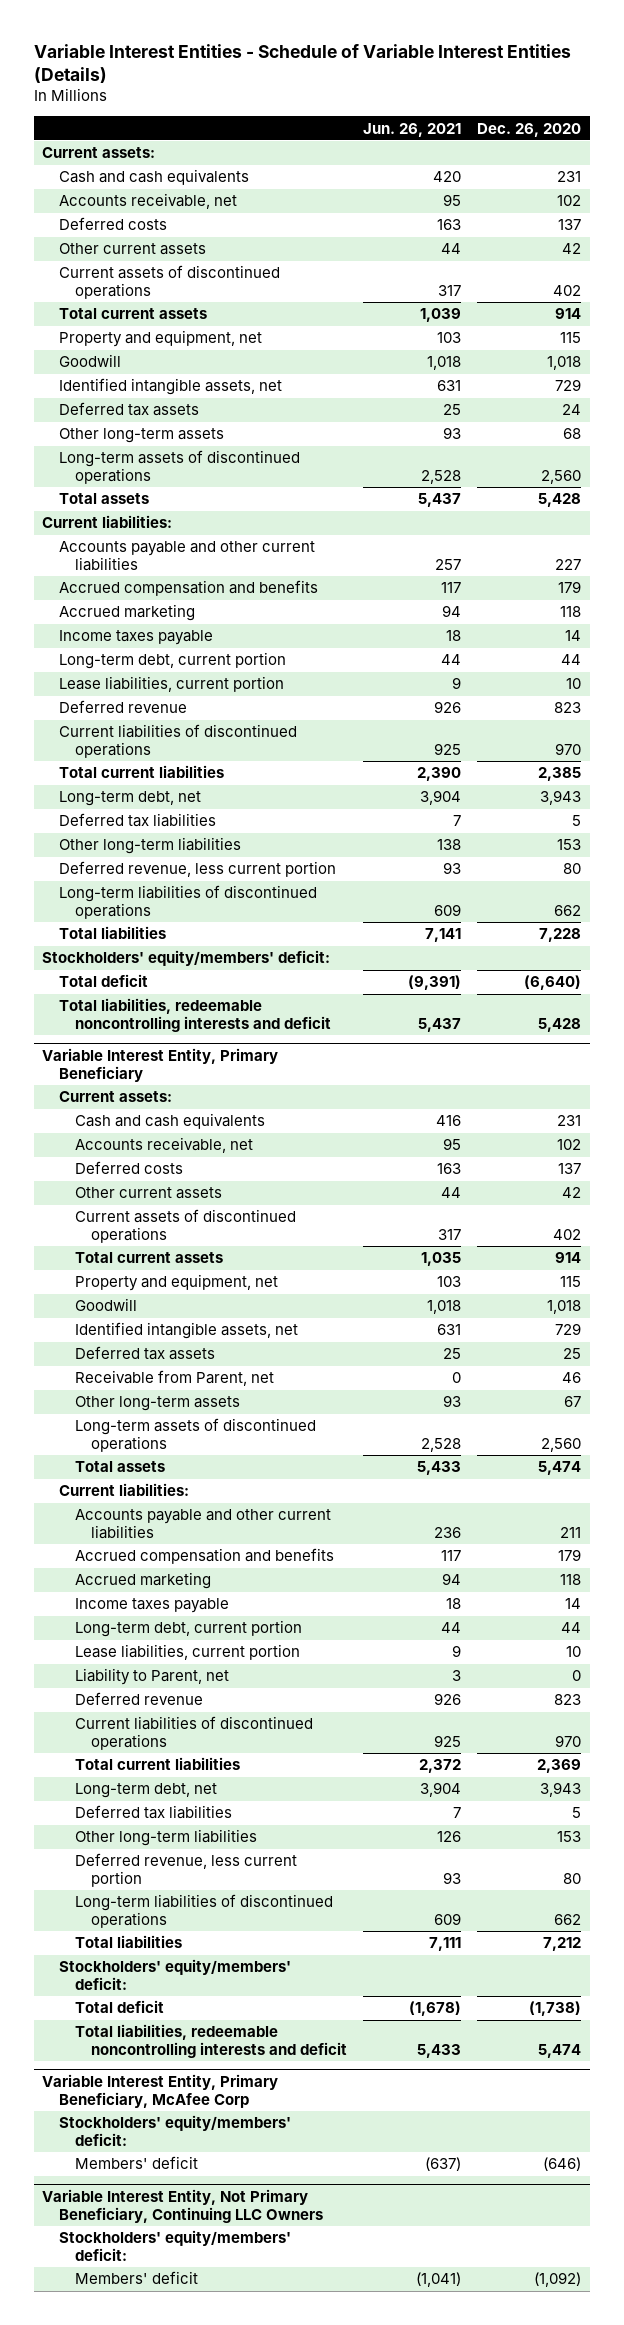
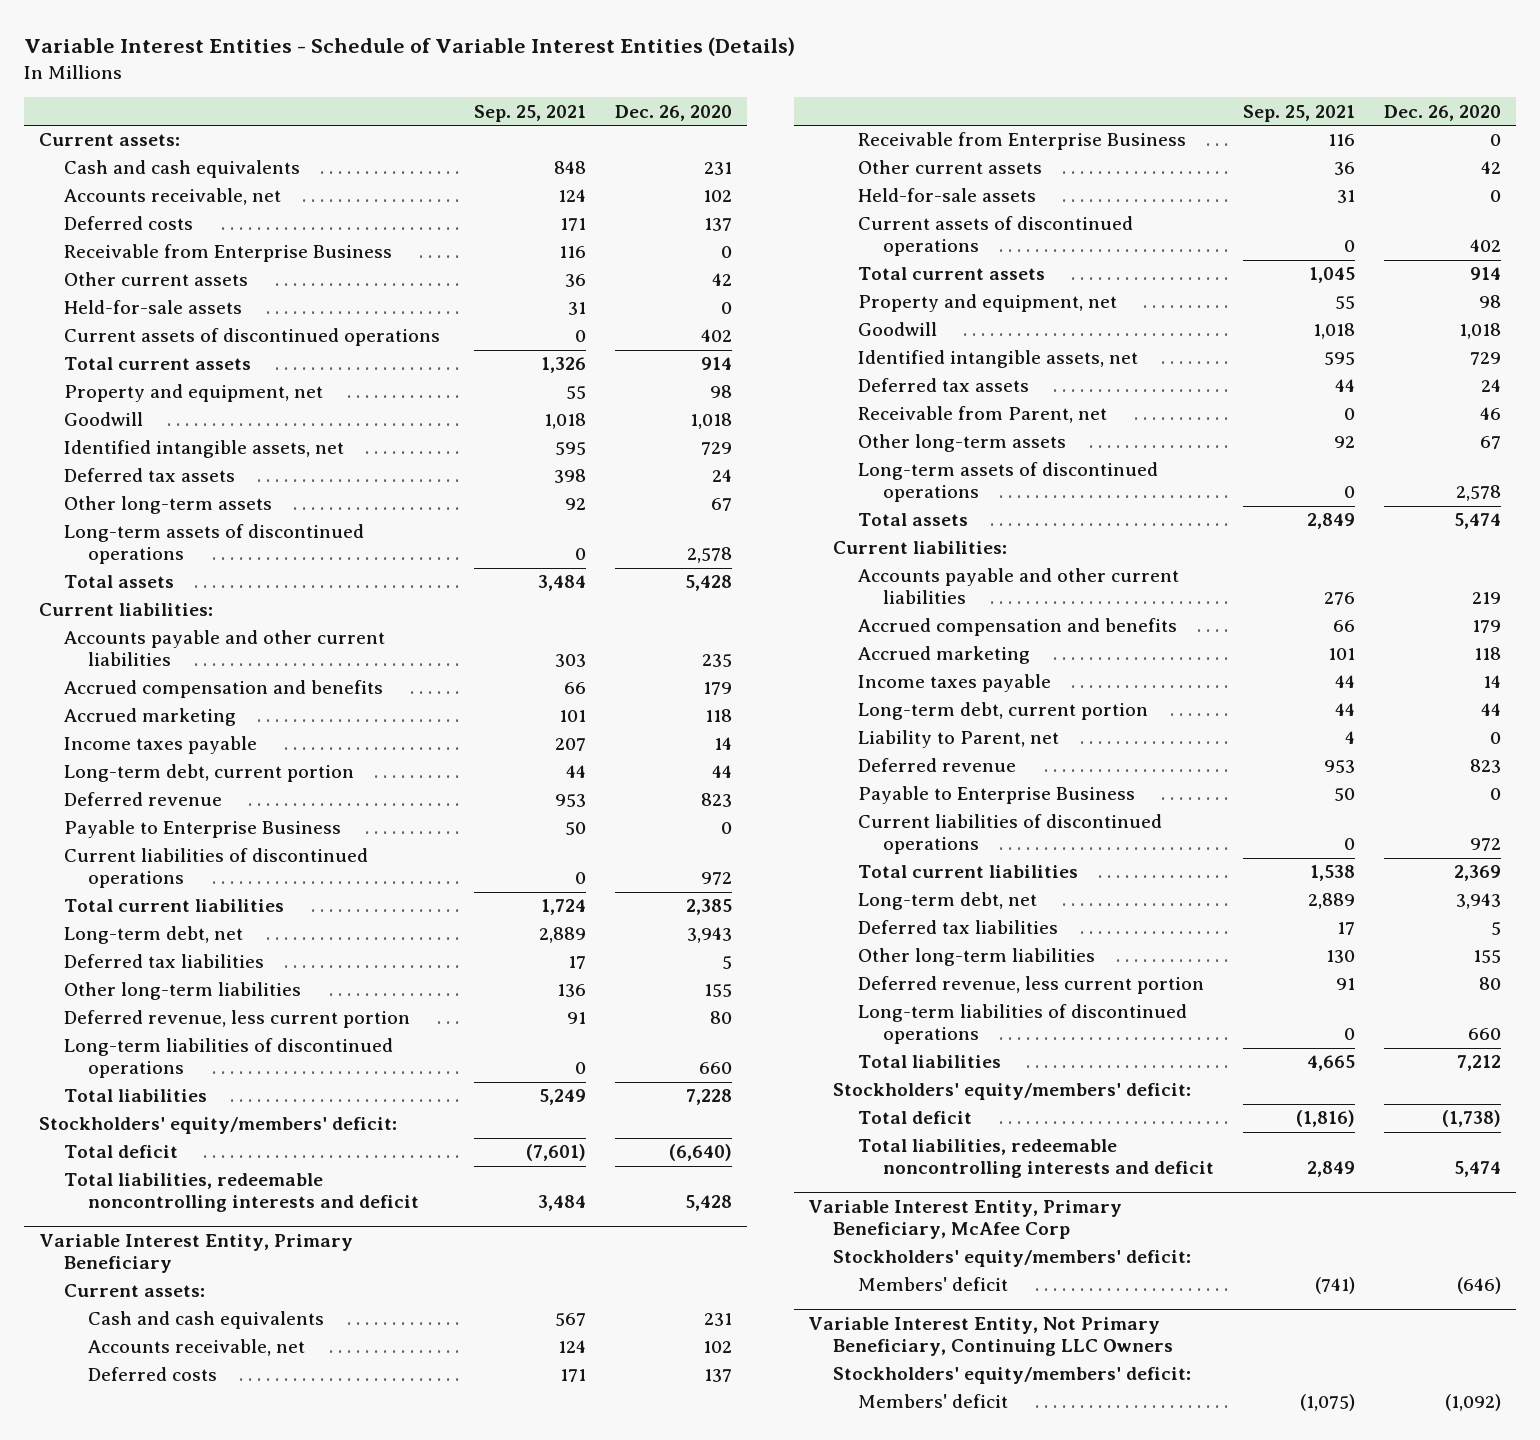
[363,122,462,137] Jun. 26, 2021 -> none
none -> [473,104,586,122] Sep. 25, 2021
none -> [63,244,392,263] Receivable from Enterprise Business
none -> [63,300,242,315] Held-for-sale assets
[560,332,582,344] 115 -> [709,385,732,399] 98
[563,428,582,440] 68 -> [710,498,732,512] 67
[541,469,582,484] 2,560 -> [686,547,732,564] 2,578
[555,558,582,570] 227 -> [701,654,732,668] 235
[58,676,284,693] Lease liabilities, current portion -> none
none -> [63,820,341,839] Payable to Enterprise Business
[555,742,582,755] 970 -> [700,872,732,886] 972
[557,839,582,851] 153 -> [703,984,732,998] 155
[554,904,582,916] 662 -> [698,1062,732,1075] 660
none -> [857,132,1186,151] Receivable from Enterprise Business
none -> [857,188,1036,203] Held-for-sale assets
[560,1276,582,1288] 115 -> [1479,295,1502,309] 98
[563,1348,582,1360] 25 -> [1481,379,1502,393] 24
[541,1437,582,1452] 2,560 -> [1456,485,1502,502] 2,578
[560,1526,582,1538] 211 -> [1472,592,1502,605] 219
[74,1644,300,1661] Lease liabilities, current portion -> none
none -> [857,786,1135,805] Payable to Enterprise Business
[555,1734,582,1747] 970 -> [1470,838,1502,852] 972
[557,1831,582,1843] 153 -> [1473,950,1502,964] 155
[554,1913,582,1925] 662 -> [1468,1028,1502,1041] 660

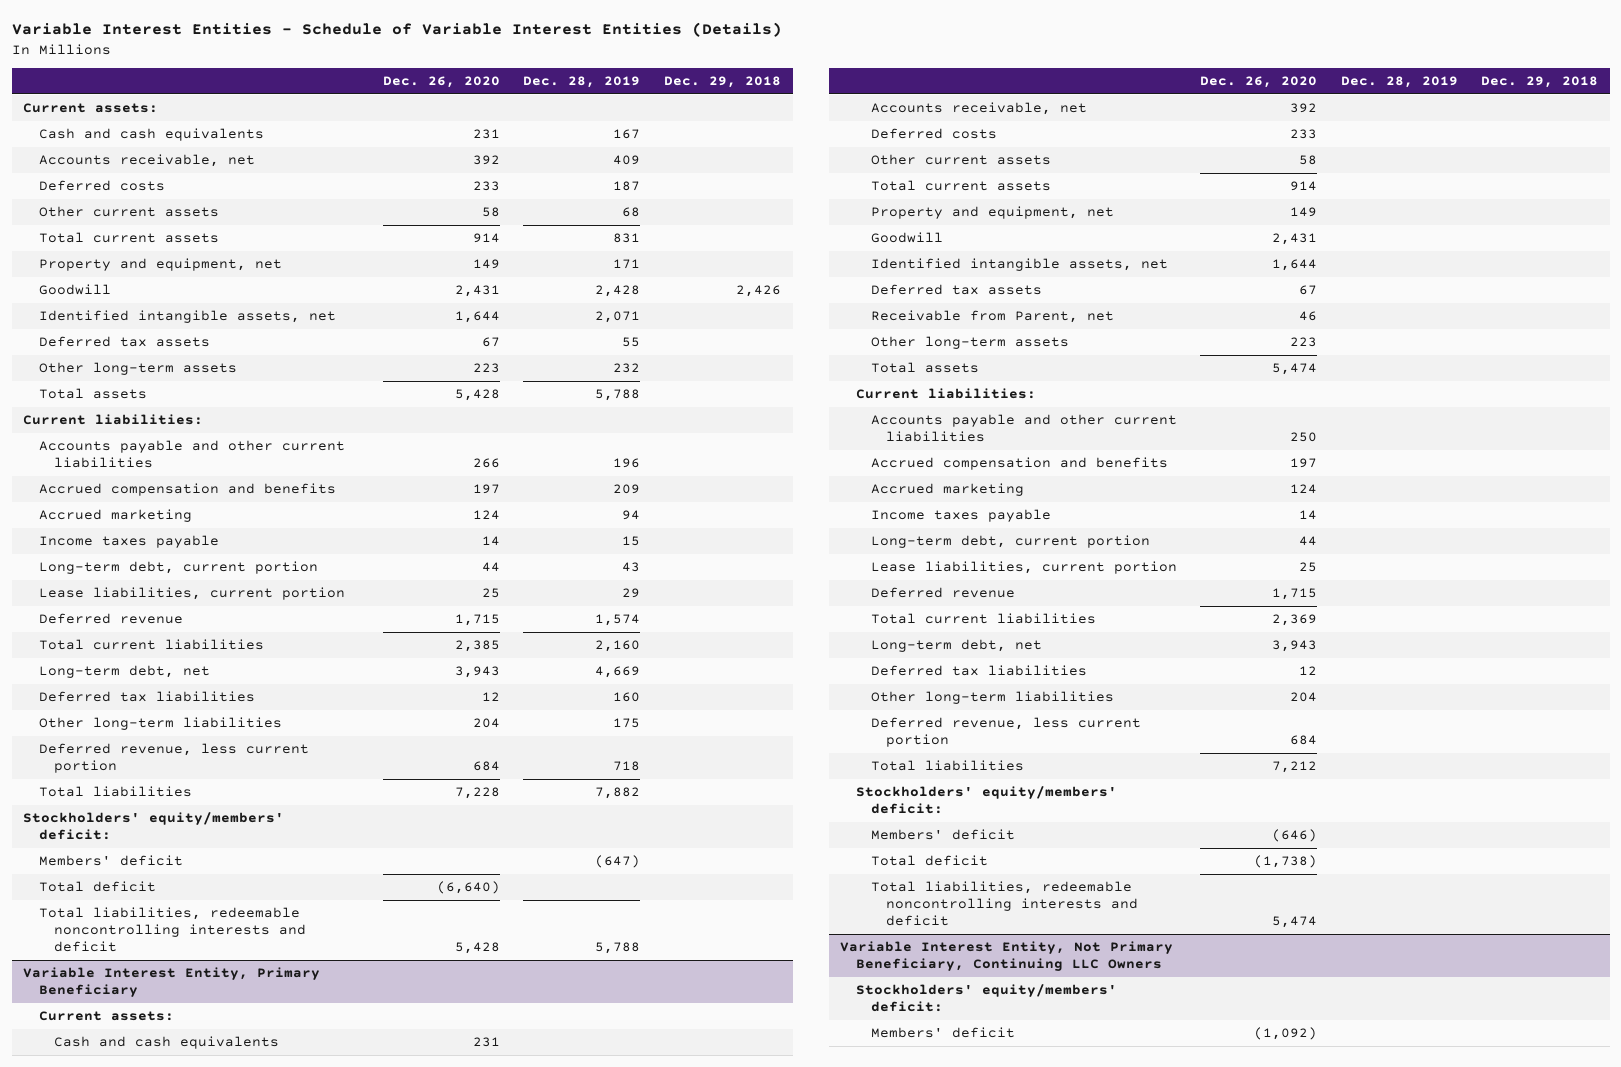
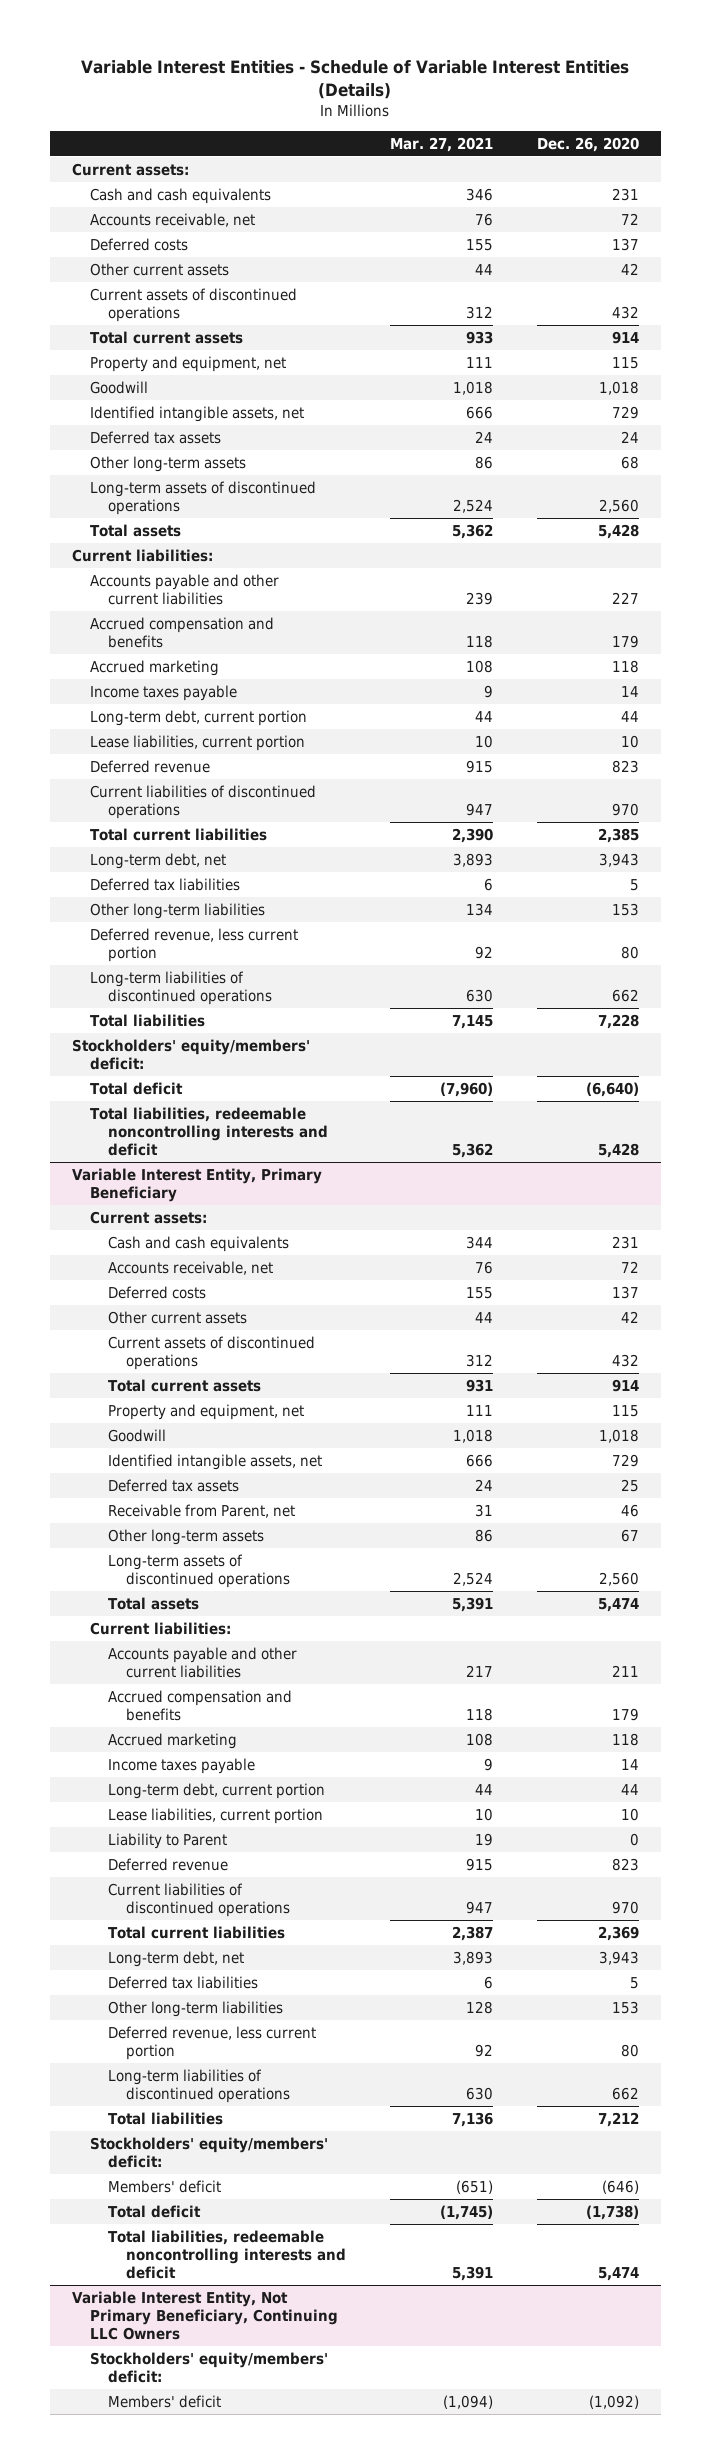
[523,76,641,89] Dec. 28, 2019 -> none
[663,76,781,89] Dec. 29, 2018 -> none
none -> [389,136,493,152] Mar. 27, 2021
[473,155,501,166] 392 -> [620,212,639,225] 72
[473,181,501,192] 233 -> [611,237,639,251] 137
[482,207,501,218] 58 -> [620,262,639,275] 42
none -> [89,287,297,322] Current assets of discontinued operations
[473,259,501,270] 149 -> [611,356,639,369] 115
[455,285,501,298] 2,431 -> [598,380,639,395] 1,018
[455,311,501,324] 1,644 -> [611,405,639,419] 729
[482,337,501,348] 67 -> [620,430,639,443] 24
[473,363,501,374] 223 -> [620,455,639,469] 68
none -> [89,480,316,515] Long-term assets of discontinued operations
[473,458,501,469] 266 -> [611,591,639,604] 227
[473,484,501,495] 197 -> [611,634,639,648] 179
[473,510,501,521] 124 -> [611,659,639,673] 118
[482,588,501,599] 25 -> [620,734,639,748] 10
[455,614,501,627] 1,715 -> [611,759,639,773] 823
none -> [89,784,316,819] Current liabilities of discontinued operations
[482,692,501,702] 12 -> [629,878,639,891] 5
[473,718,501,729] 204 -> [611,902,639,916] 153
[473,761,501,772] 684 -> [620,945,639,959] 80
none -> [89,970,272,1005] Long-term liabilities of discontinued operations
[38,855,183,867] Members' deficit -> none
[1290,103,1318,114] 392 -> [620,1260,639,1273] 72
[1290,129,1318,140] 233 -> [611,1285,639,1299] 137
[1299,155,1318,166] 58 -> [620,1310,639,1323] 42
none -> [107,1335,315,1370] Current assets of discontinued operations
[1290,207,1318,218] 149 -> [611,1404,639,1417] 115
[1272,233,1318,246] 2,431 -> [598,1428,639,1443] 1,018
[1272,259,1318,272] 1,644 -> [611,1453,639,1467] 729
[1299,285,1318,296] 67 -> [620,1478,639,1492] 25
[1290,337,1318,348] 223 -> [620,1528,639,1542] 67
none -> [107,1553,290,1588] Long-term assets of discontinued operations
[1290,432,1318,443] 250 -> [611,1664,639,1677] 211
[1290,458,1318,469] 197 -> [611,1707,639,1721] 179
[1290,484,1318,495] 124 -> [611,1732,639,1746] 118
[1299,562,1318,573] 25 -> [620,1807,639,1821] 10
none -> [107,1832,227,1849] Liability to Parent
[1272,588,1318,601] 1,715 -> [611,1857,639,1871] 823
none -> [107,1882,290,1917] Current liabilities of discontinued operations
[1299,666,1318,676] 12 -> [629,1976,639,1989] 5
[1290,692,1318,703] 204 -> [611,2000,639,2014] 153
[1290,735,1318,746] 684 -> [620,2043,639,2057] 80
none -> [107,2068,290,2103] Long-term liabilities of discontinued operations

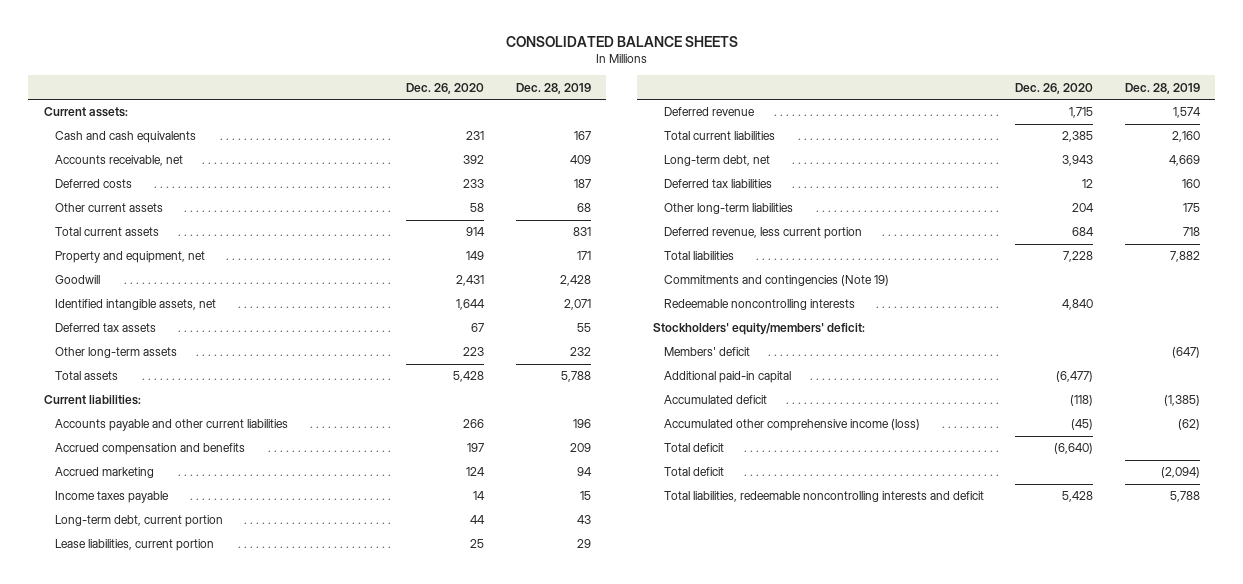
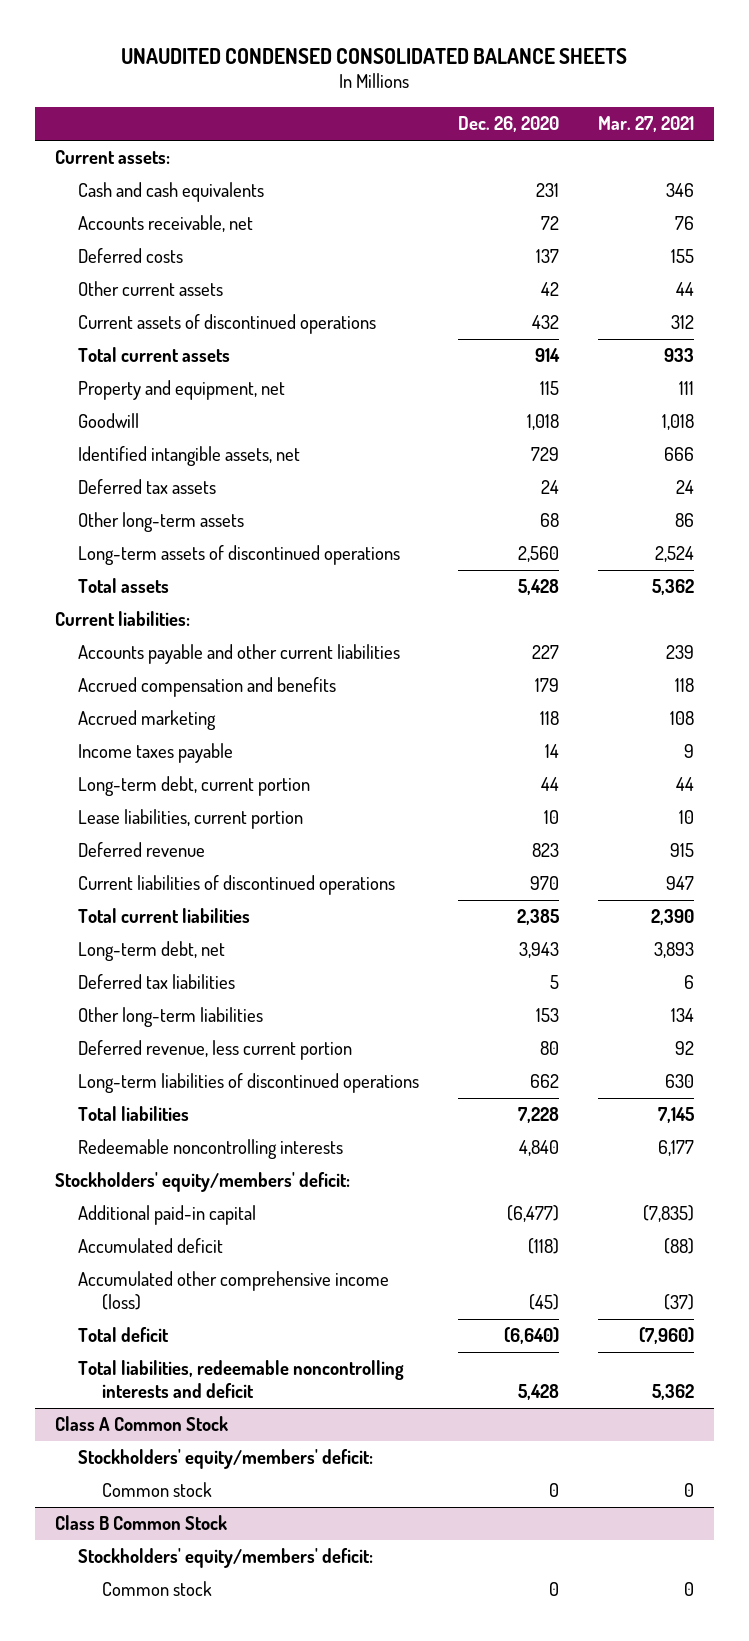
[505,35,738,47] CONSOLIDATED BALANCE SHEETS -> [121,47,628,64] UNAUDITED CONDENSED CONSOLIDATED BALANCE SHEETS
[515,82,591,94] Dec. 28, 2019 -> none
none -> [598,116,695,133] Mar. 27, 2021
[463,155,485,165] 392 -> [541,216,560,231] 72
[463,179,485,189] 233 -> [536,249,560,264] 137
[470,203,485,213] 58 -> [541,282,560,297] 42
none -> [78,314,377,335] Current assets of discontinued operations
[466,251,485,261] 149 -> [540,381,560,396] 115
[456,275,485,287] 2,431 -> [527,414,560,431] 1,018
[456,299,486,311] 1,644 -> [531,447,560,462] 729
[471,323,485,333] 67 -> [541,480,560,495] 24
[463,347,485,357] 223 -> [540,513,560,528] 68
none -> [78,545,401,566] Long-term assets of discontinued operations
[463,419,485,429] 266 -> [532,645,560,660] 227
[467,443,485,453] 197 -> [535,678,560,693] 179
[466,467,486,477] 124 -> [540,711,560,726] 118
[470,539,485,549] 25 -> [544,810,560,825] 10
[1069,107,1094,119] 1,715 -> [532,843,560,858] 823
none -> [78,875,396,896] Current liabilities of discontinued operations
[1082,179,1094,189] 12 -> [550,975,560,990] 5
[1072,203,1095,213] 204 -> [536,1008,560,1023] 153
[1072,227,1095,237] 684 -> [540,1041,560,1056] 80
none -> [78,1073,420,1094] Long-term liabilities of discontinued operations
[663,275,889,287] Commitments and contingencies (Note 19) -> none
[663,347,750,357] Members' deficit -> none
[663,467,724,477] Total deficit -> none
none -> [54,1416,228,1432] Class A Common Stock
none -> [78,1449,374,1470] Stockholders' equity/members' deficit:
none -> [101,1482,212,1498] Common stock
none -> [54,1515,227,1531] Class B Common Stock
none -> [78,1548,374,1569] Stockholders' equity/members' deficit:
none -> [101,1581,212,1597] Common stock

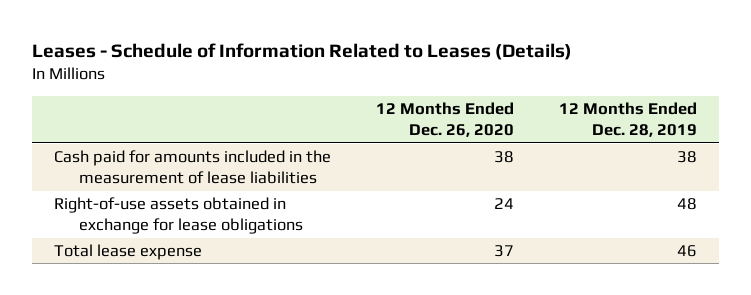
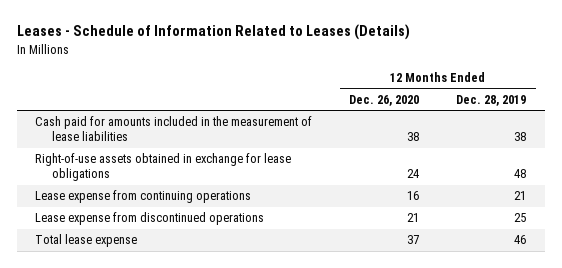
none -> [35,190,252,204] Lease expense from continuing operations
none -> [35,212,265,226] Lease expense from discontinued operations

